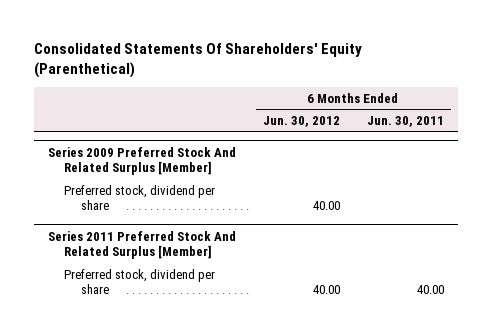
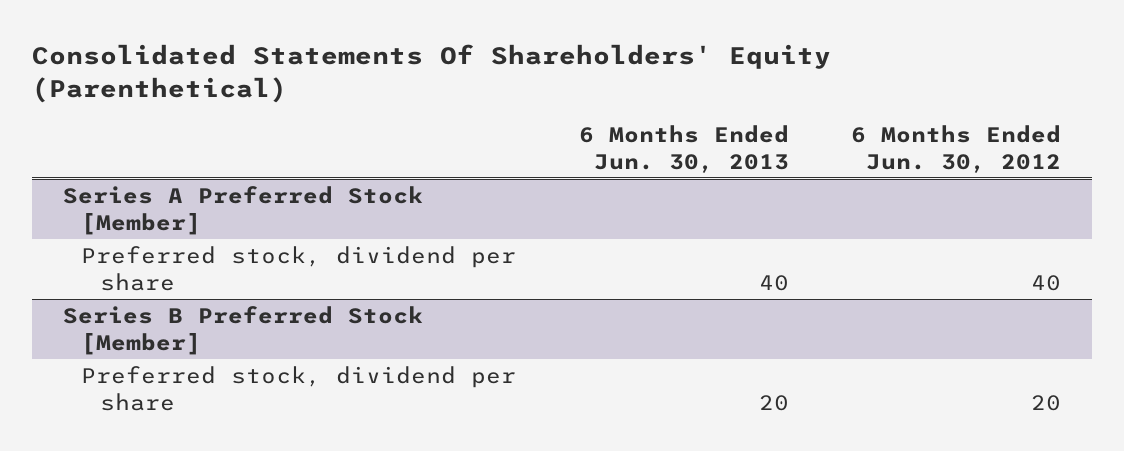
[366,116,444,128] Jun. 30, 2011 -> none
none -> [578,124,789,173] 6 Months Ended Jun. 30, 2013
[47,146,236,176] Series 2009 Preferred Stock And Related Surplus [Member] -> none
[47,230,236,260] Series 2011 Preferred Stock And Related Surplus [Member] -> none
none -> [62,185,423,235] Series A Preferred Stock [Member]
[312,201,340,211] 40.00 -> [1031,274,1062,291] 40
none -> [62,305,423,355] Series B Preferred Stock [Member]
[312,285,340,295] 40.00 -> [1031,394,1062,411] 20

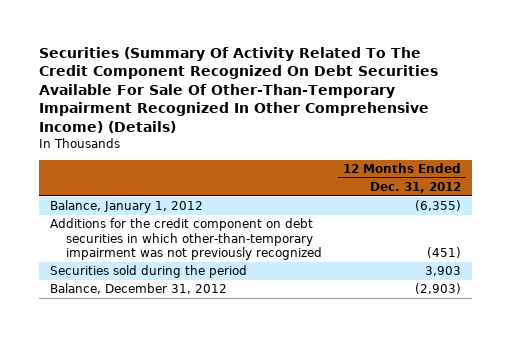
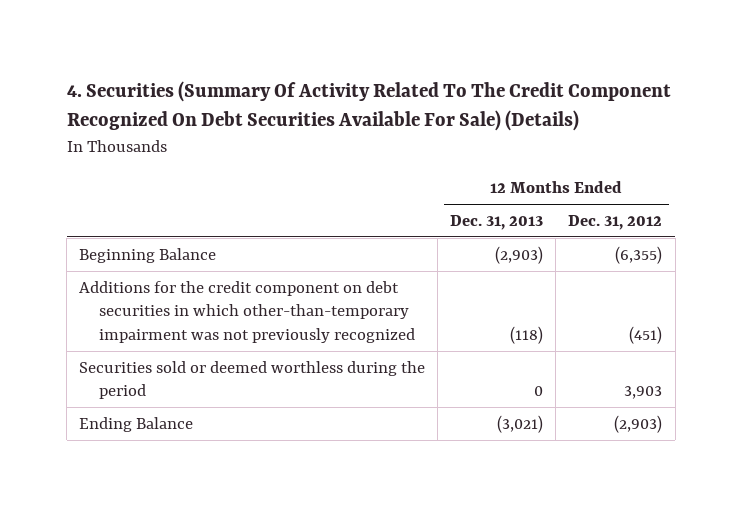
[39,46,439,133] Securities (Summary Of Activity Related To The Credit Component Recognized On Debt Securities Available For Sale Of Other-Than-Temporary Impairment Recognized In Other Comprehensive Income) (Details) -> [66,80,671,132] 4. Securities (Summary Of Activity Related To The Credit Component Recognized On Debt Securities Available For Sale) (Details)
none -> [450,214,544,230] Dec. 31, 2013
[49,200,203,214] Balance, January 1, 2012 -> [79,247,217,263] Beginning Balance
[49,265,247,279] Securities sold during the period -> [79,360,426,400] Securities sold or deemed worthless during the period
[49,283,227,295] Balance, December 31, 2012 -> [79,416,194,432] Ending Balance

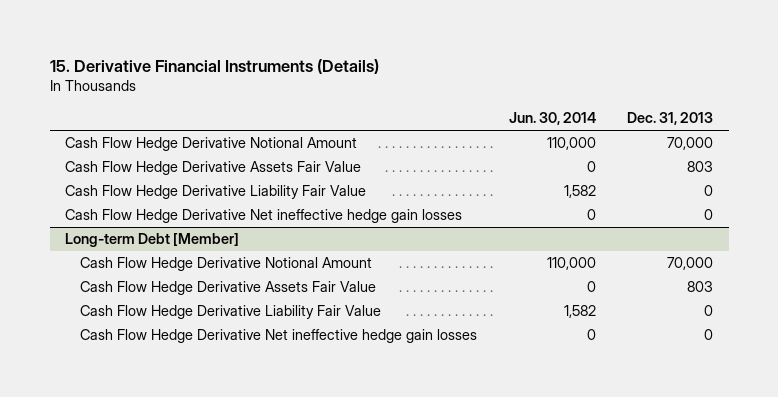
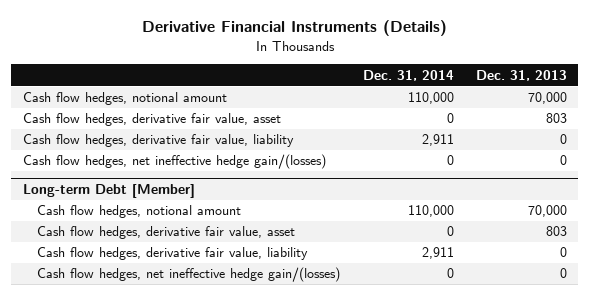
[49,59,379,75] 15. Derivative Financial Instruments (Details) -> [141,20,447,37] Derivative Financial Instruments (Details)
[508,112,596,126] Jun. 30, 2014 -> none
none -> [362,69,454,81] Dec. 31, 2014
[65,137,358,152] Cash Flow Hedge Derivative Notional Amount -> [22,92,227,106] Cash flow hedges, notional amount
[65,161,362,176] Cash Flow Hedge Derivative Assets Fair Value -> [22,113,281,127] Cash flow hedges, derivative fair value, asset
[65,185,367,200] Cash Flow Hedge Derivative Liability Fair Value -> [22,134,294,148] Cash flow hedges, derivative fair value, liability
[65,209,463,224] Cash Flow Hedge Derivative Net ineffective hedge gain losses -> [22,154,326,170] Cash flow hedges, net ineffective hedge gain/(losses)
[80,257,373,272] Cash Flow Hedge Derivative Notional Amount -> [36,205,241,219] Cash flow hedges, notional amount
[80,281,377,296] Cash Flow Hedge Derivative Assets Fair Value -> [36,226,295,240] Cash flow hedges, derivative fair value, asset
[80,305,382,320] Cash Flow Hedge Derivative Liability Fair Value -> [36,247,308,261] Cash flow hedges, derivative fair value, liability
[80,329,478,344] Cash Flow Hedge Derivative Net ineffective hedge gain losses -> [36,267,340,283] Cash flow hedges, net ineffective hedge gain/(losses)

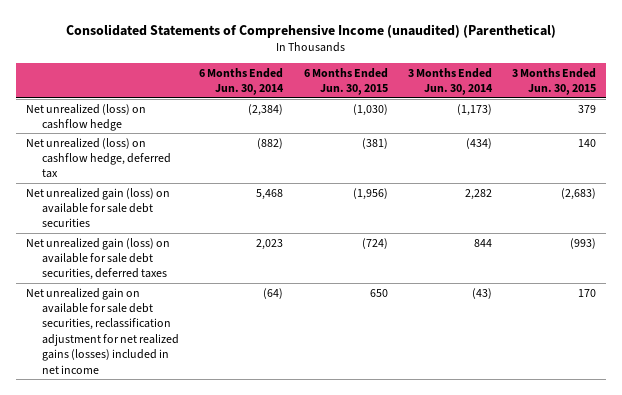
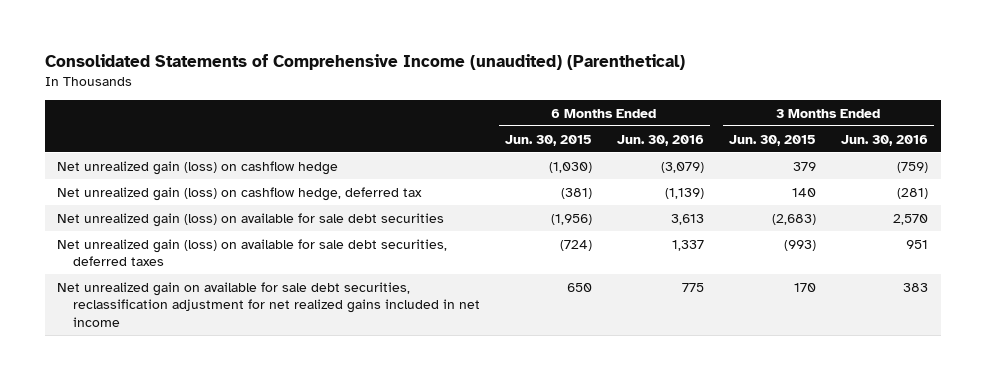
[199,67,285,96] 6 Months Ended Jun. 30, 2014 -> none
[407,67,493,96] 3 Months Ended Jun. 30, 2014 -> none
none -> [616,134,704,146] Jun. 30, 2016
none -> [840,134,928,146] Jun. 30, 2016
[25,103,146,131] Net unrealized (loss) on cashflow hedge -> [57,160,339,175] Net unrealized gain (loss) on cashflow hedge
[25,137,172,179] Net unrealized (loss) on cashflow hedge, deferred tax -> [57,186,423,201] Net unrealized gain (loss) on cashflow hedge, deferred tax
[25,287,180,374] Net unrealized gain on available for sale debt securities, reclassification adjustment for net realized gains (losses) included in net income -> [57,281,480,327] Net unrealized gain on available for sale debt securities, reclassification adjustment for net realized gains included in net income

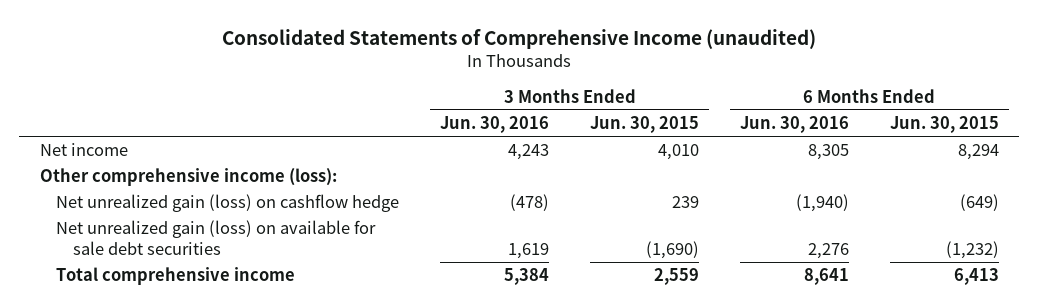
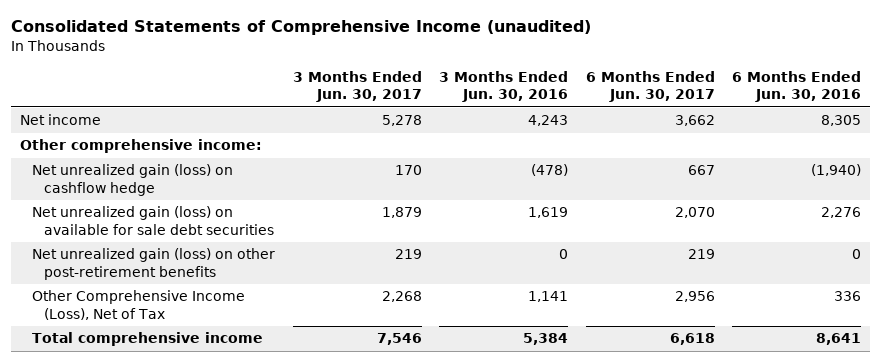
[590,116,700,134] Jun. 30, 2015 -> none
[889,116,999,134] Jun. 30, 2015 -> none
none -> [292,70,422,103] 3 Months Ended Jun. 30, 2017
none -> [585,70,715,103] 6 Months Ended Jun. 30, 2017
[39,168,337,187] Other comprehensive income (loss): -> [19,139,262,154] Other comprehensive income:
none -> [32,248,276,281] Net unrealized gain (loss) on other post-retirement benefits
none -> [32,290,246,321] Other Comprehensive Income (Loss), Net of Tax

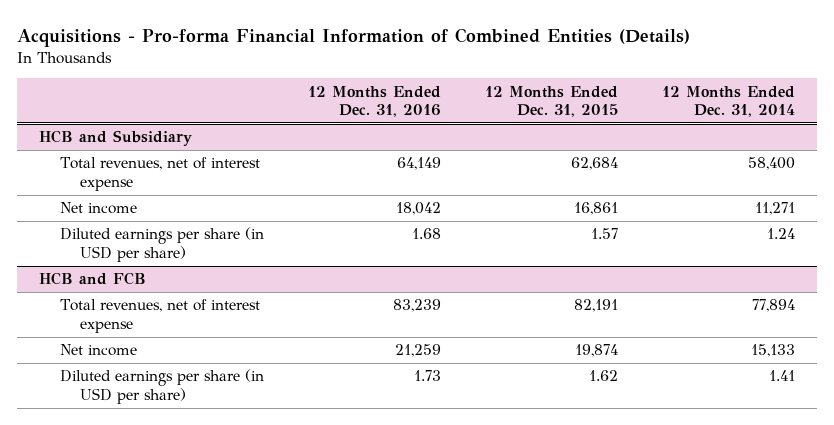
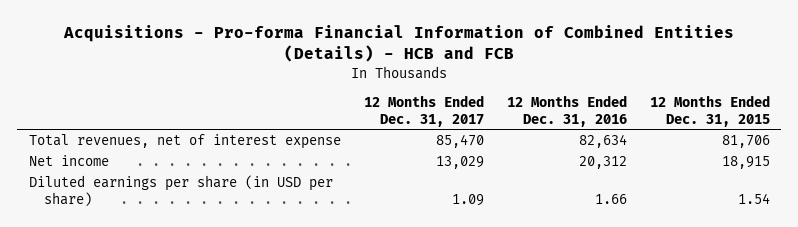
[17,27,691,47] Acquisitions - Pro-forma Financial Information of Combined Entities (Details) -> [63,25,735,63] Acquisitions - Pro-forma Financial Information of Combined Entities (Details) - HCB and FCB
[661,85,795,118] 12 Months Ended Dec. 31, 2014 -> none
none -> [363,94,484,127] 12 Months Ended Dec. 31, 2017
[39,130,193,147] HCB and Subsidiary -> none
[39,272,147,286] HCB and FCB -> none
[59,299,260,334] Total revenues, net of interest expense -> none
[59,344,137,357] Net income -> none
[59,369,264,405] Diluted earnings per share (in USD per share) -> none
[396,157,441,171] 64,149 -> [578,134,627,149] 82,634
[570,157,618,171] 62,684 -> [721,135,770,149] 81,706
[395,202,441,216] 18,042 -> [578,156,627,170] 20,312
[573,202,618,216] 16,861 -> [721,156,770,170] 18,915
[411,228,441,240] 1.68 -> [594,194,627,205] 1.66
[590,228,618,240] 1.57 -> [737,193,770,205] 1.54

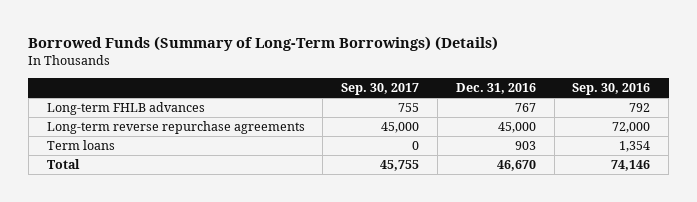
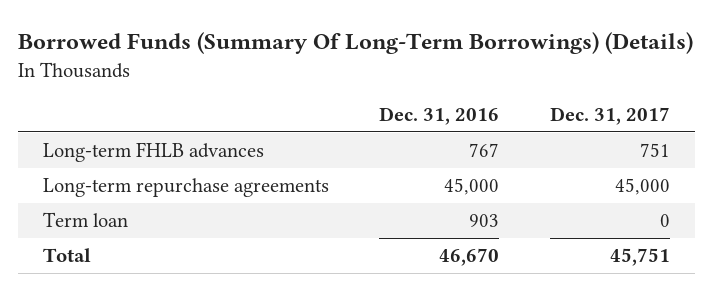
[28,36,499,52] Borrowed Funds (Summary of Long-Term Borrowings) (Details) -> [17,32,693,55] Borrowed Funds (Summary Of Long-Term Borrowings) (Details)
[341,83,420,96] Sep. 30, 2017 -> none
[572,83,651,96] Sep. 30, 2016 -> none
none -> [549,106,670,125] Dec. 31, 2017
[46,121,305,135] Long-term reverse repurchase agreements -> [43,177,330,197] Long-term repurchase agreements
[46,140,115,151] Term loans -> [43,211,129,227] Term loan

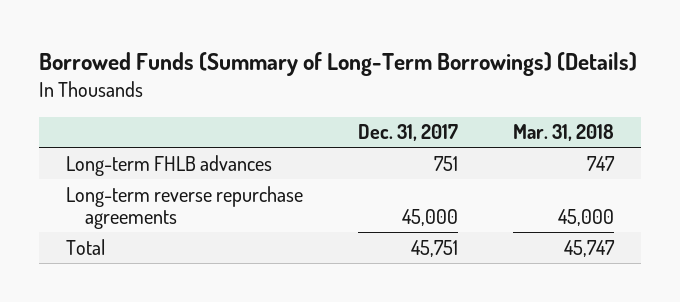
[17,32,693,55] Borrowed Funds (Summary Of Long-Term Borrowings) (Details) -> [39,51,638,76] Borrowed Funds (Summary of Long-Term Borrowings) (Details)
[379,106,500,125] Dec. 31, 2016 -> none
none -> [512,124,614,142] Mar. 31, 2018
[43,211,129,227] Term loan -> none
[43,177,330,197] Long-term repurchase agreements -> [66,185,304,230] Long-term reverse repurchase agreements

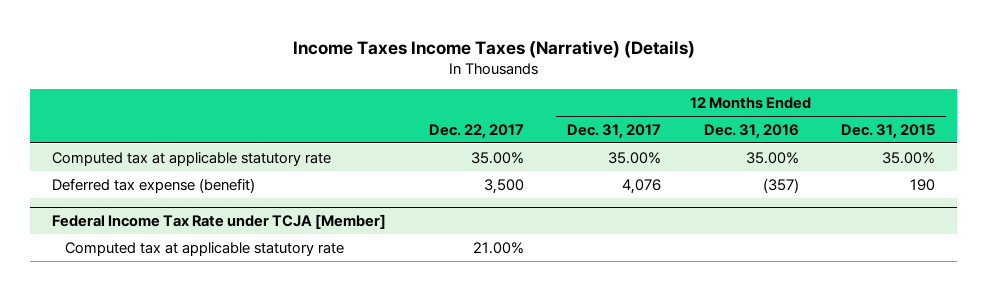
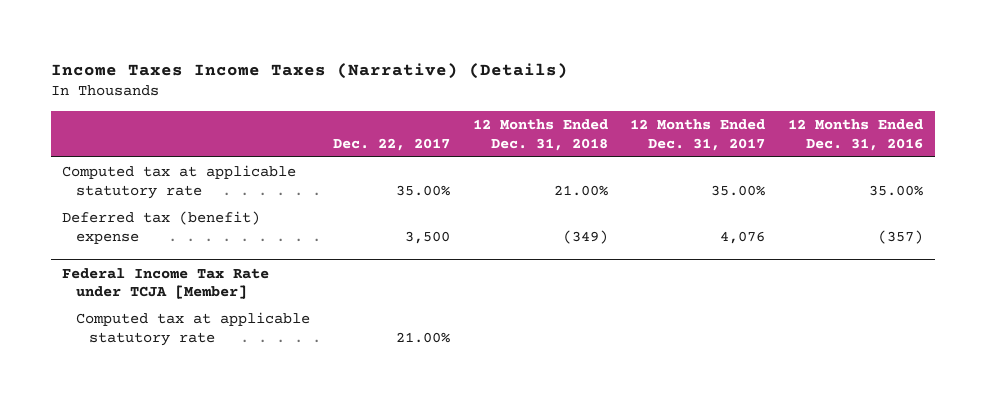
[841,123,936,139] Dec. 31, 2015 -> none
none -> [472,119,608,151] 12 Months Ended Dec. 31, 2018
[51,177,255,193] Deferred tax expense (benefit) -> [62,211,261,244] Deferred tax (benefit) expense

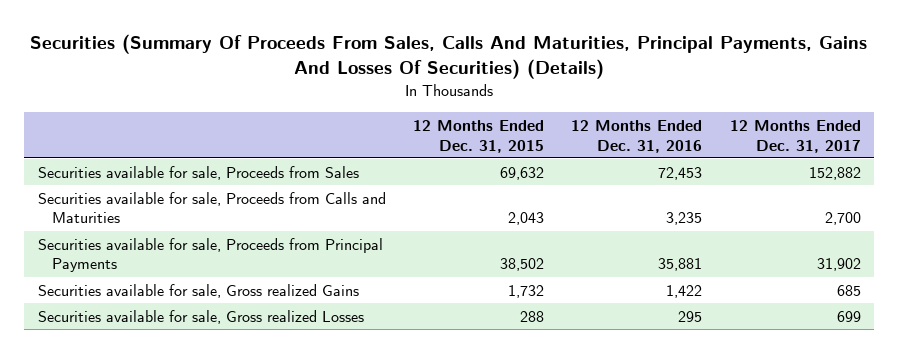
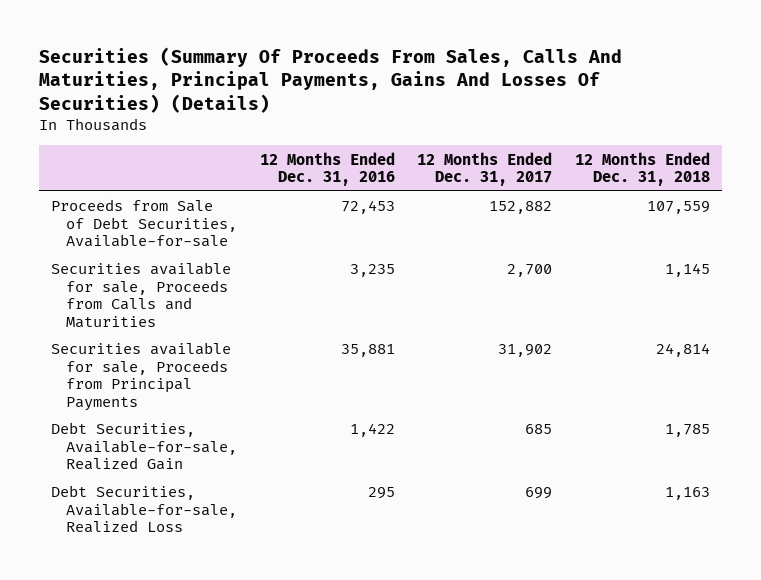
[413,119,545,153] 12 Months Ended Dec. 31, 2015 -> none
none -> [575,151,711,187] 12 Months Ended Dec. 31, 2018
[37,165,359,180] Securities available for sale, Proceeds from Sales -> [50,199,237,248] Proceeds from Sale of Debt Securities, Available-for-sale
[37,283,359,298] Securities available for sale, Gross realized Gains -> [50,422,237,471] Debt Securities, Available-for-sale, Realized Gain
[37,309,364,324] Securities available for sale, Gross realized Losses -> [50,485,237,534] Debt Securities, Available-for-sale, Realized Loss

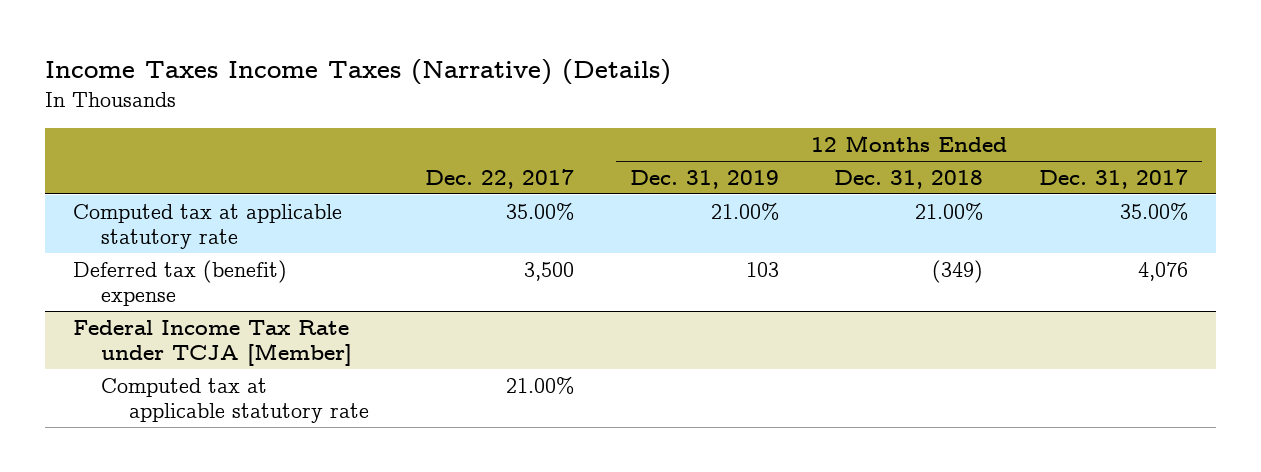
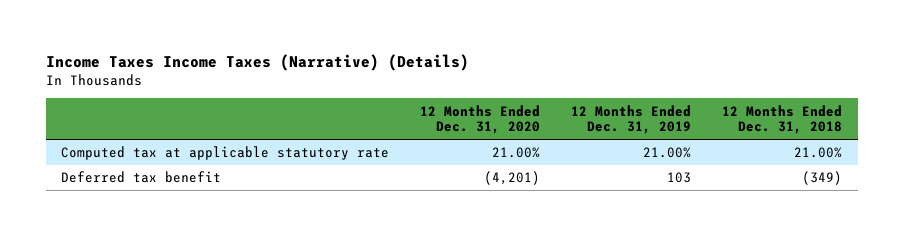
[425,168,575,189] Dec. 22, 2017 -> none
[1038,168,1188,189] Dec. 31, 2017 -> none
none -> [420,104,541,135] 12 Months Ended Dec. 31, 2020
[73,319,353,367] Federal Income Tax Rate under TCJA [Member] -> none
[101,377,370,424] Computed tax at applicable statutory rate -> none
[73,259,288,307] Deferred tax (benefit) expense -> [61,171,222,184] Deferred tax benefit

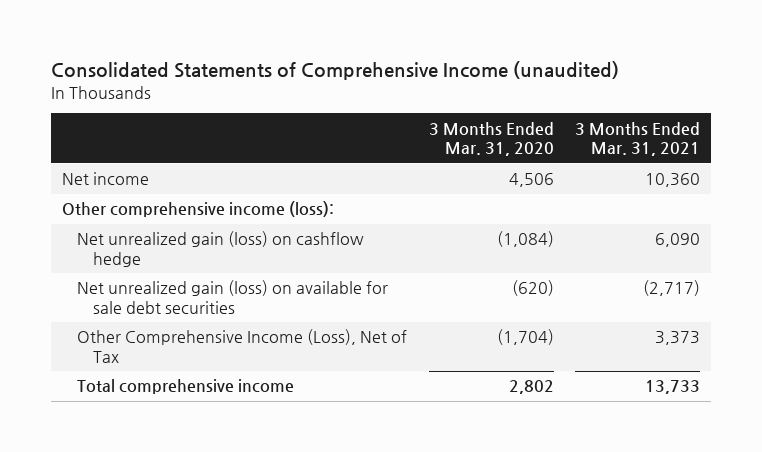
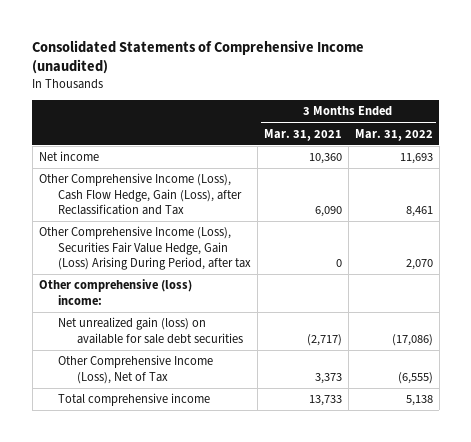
[428,121,554,157] 3 Months Ended Mar. 31, 2020 -> none
none -> [354,128,433,141] Mar. 31, 2022
[77,231,365,267] Net unrealized gain (loss) on cashflow hedge -> none
none -> [38,173,242,216] Other Comprehensive Income (Loss), Cash Flow Hedge, Gain (Loss), after Reclassification and Tax
none -> [38,226,251,271] Other Comprehensive Income (Loss), Securities Fair Value Hedge, Gain (Loss) Arising During Period, after tax
[62,201,335,218] Other comprehensive income (loss): -> [38,279,192,305] Other comprehensive (loss) income:

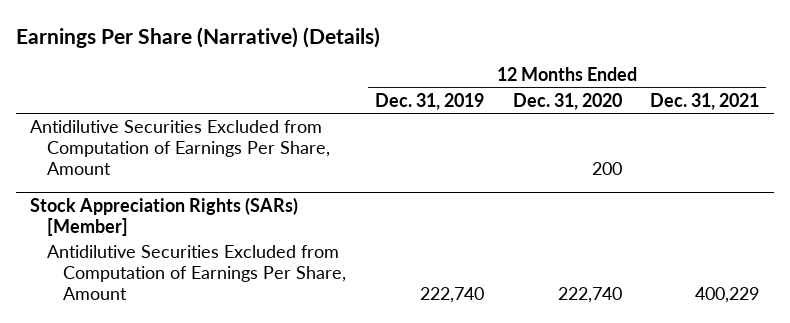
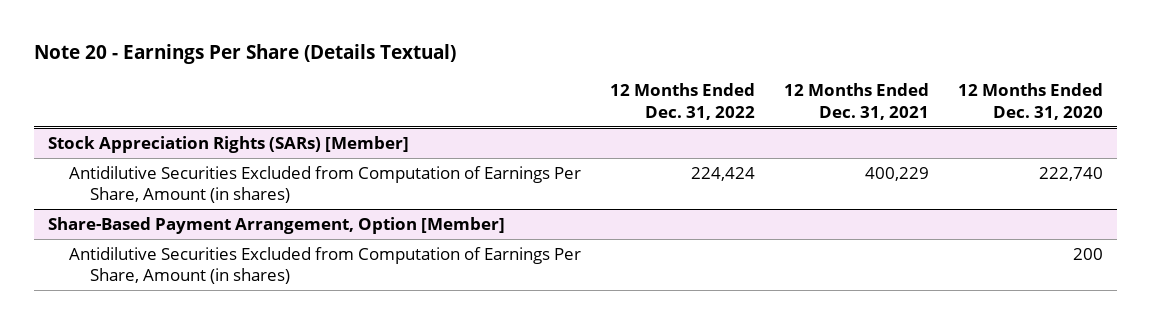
[16,26,381,48] Earnings Per Share (Narrative) (Details) -> [33,44,456,65] Note 20 - Earnings Per Share (Details Textual)
[374,92,484,110] Dec. 31, 2019 -> none
none -> [609,83,755,120] 12 Months Ended Dec. 31, 2022
[30,120,330,176] Antidilutive Securities Excluded from Computation of Earnings Per Share, Amount -> none
[46,245,347,301] Antidilutive Securities Excluded from Computation of Earnings Per Share, Amount -> [68,165,581,204] Antidilutive Securities Excluded from Computation of Earnings Per Share, Amount (in shares)
none -> [48,216,506,234] Share-Based Payment Arrangement, Option [Member]
none -> [68,246,581,285] Antidilutive Securities Excluded from Computation of Earnings Per Share, Amount (in shares)

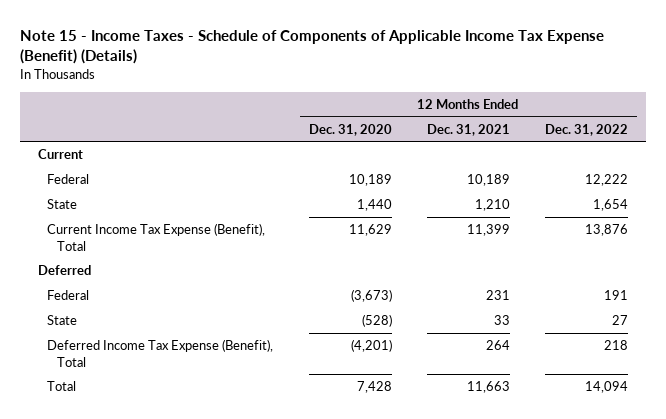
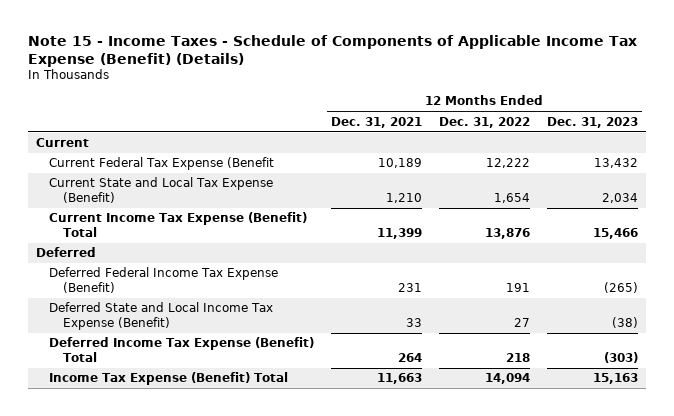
[308,123,392,136] Dec. 31, 2020 -> none
none -> [546,116,638,128] Dec. 31, 2023
[47,174,90,185] Federal -> [49,157,275,171] Current Federal Tax Expense (Benefit
[47,199,78,210] State -> [49,177,274,203] Current State and Local Tax Expense (Benefit)
[47,223,266,251] Current Income Tax Expense (Benefit), Total -> [49,212,308,237] Current Income Tax Expense (Benefit) Total
[47,290,90,301] Federal -> [49,267,279,293] Deferred Federal Income Tax Expense (Benefit)
[47,315,78,326] State -> [49,302,274,330] Deferred State and Local Income Tax Expense (Benefit)
[47,339,274,367] Deferred Income Tax Expense (Benefit), Total -> [49,337,315,362] Deferred Income Tax Expense (Benefit) Total
[47,381,77,392] Total -> [49,372,289,386] Income Tax Expense (Benefit) Total

